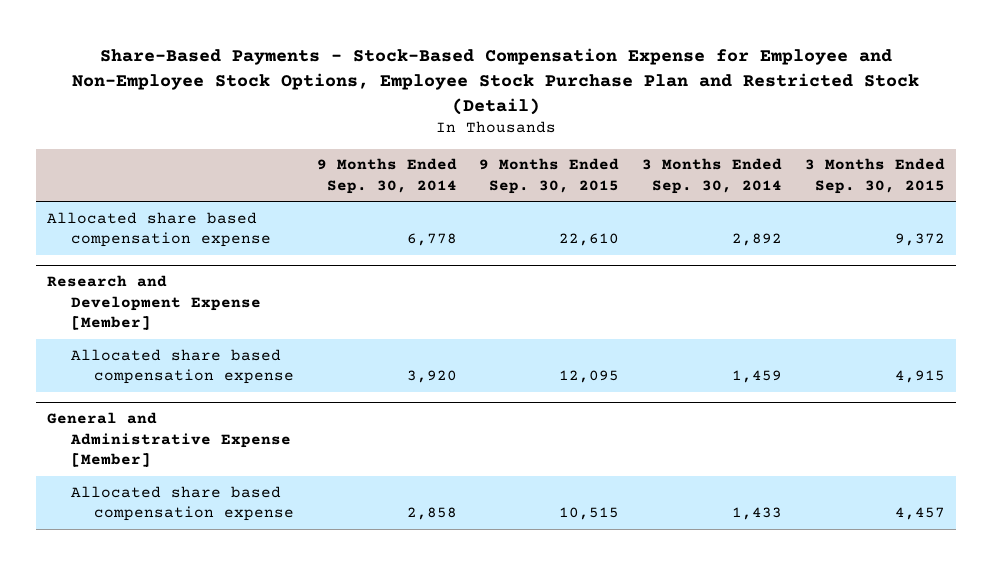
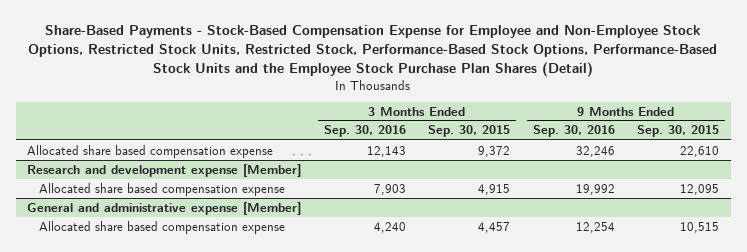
[71,47,919,115] Share-Based Payments - Stock-Based Compensation Expense for Employee and Non-Employee Stock Options, Employee Stock Purchase Plan and Restricted Stock (Detail) -> [28,24,718,77] Share-Based Payments - Stock-Based Compensation Expense for Employee and Non-Employee Stock Options, Restricted Stock Units, Restricted Stock, Performance-Based Stock Options, Performance-Based Stock Units and the Employee Stock Purchase Plan Shares (Detail)
[316,158,457,194] 9 Months Ended Sep. 30, 2014 -> none
[642,158,783,194] 3 Months Ended Sep. 30, 2014 -> none
none -> [323,125,406,138] Sep. 30, 2016
none -> [532,125,615,138] Sep. 30, 2016
[46,274,261,331] Research and Development Expense [Member] -> [27,163,302,177] Research and development expense [Member]
[46,411,291,468] General and Administrative Expense [Member] -> [27,201,302,215] General and administrative expense [Member]

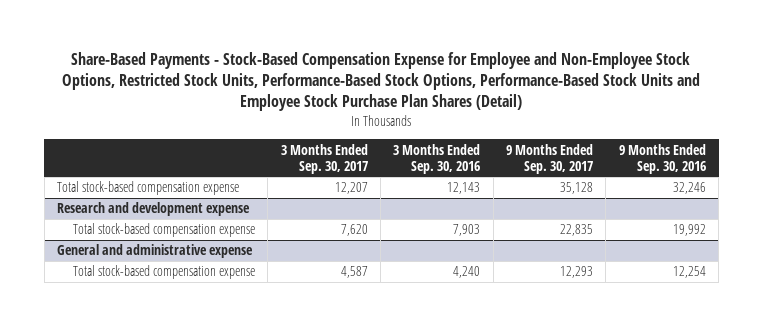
[28,24,718,77] Share-Based Payments - Stock-Based Compensation Expense for Employee and Non-Employee Stock Options, Restricted Stock Units, Restricted Stock, Performance-Based Stock Options, Performance-Based Stock Units and the Employee Stock Purchase Plan Shares (Detail) -> [62,52,701,112] Share-Based Payments - Stock-Based Compensation Expense for Employee and Non-Employee Stock Options, Restricted Stock Units, Performance-Based Stock Options, Performance-Based Stock Units and Employee Stock Purchase Plan Shares (Detail)
[428,125,511,138] Sep. 30, 2015 -> none
[637,125,720,138] Sep. 30, 2015 -> none
none -> [280,143,368,174] 3 Months Ended Sep. 30, 2017
none -> [506,143,594,174] 9 Months Ended Sep. 30, 2017
[27,144,274,158] Allocated share based compensation expense -> [56,181,239,196] Total stock-based compensation expense
[27,163,302,177] Research and development expense [Member] -> [56,202,250,217] Research and development expense
[39,182,286,196] Allocated share based compensation expense -> [72,223,255,238] Total stock-based compensation expense
[27,201,302,215] General and administrative expense [Member] -> [56,244,253,259] General and administrative expense
[39,220,286,234] Allocated share based compensation expense -> [72,265,255,280] Total stock-based compensation expense

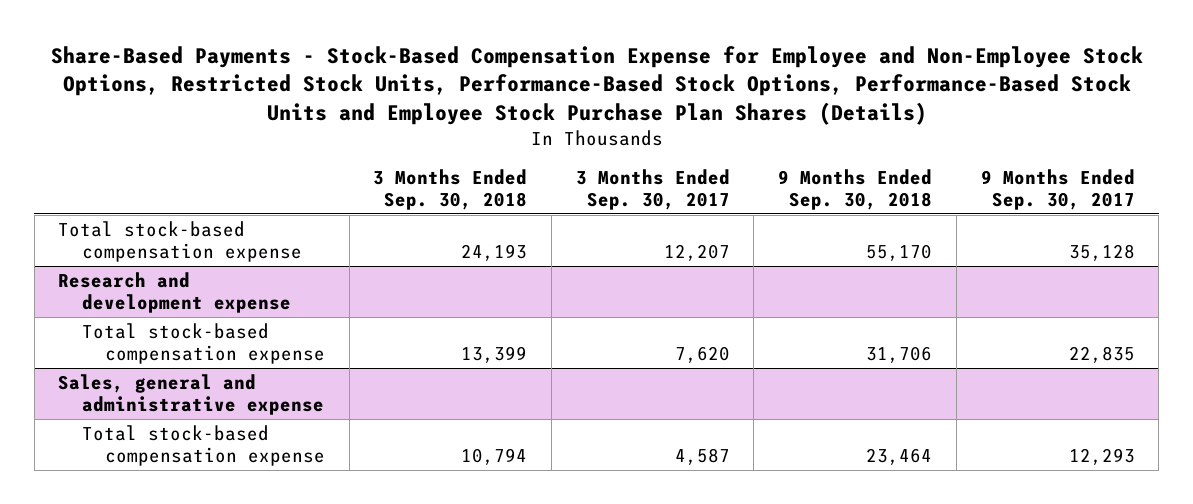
[62,52,701,112] Share-Based Payments - Stock-Based Compensation Expense for Employee and Non-Employee Stock Options, Restricted Stock Units, Performance-Based Stock Options, Performance-Based Stock Units and Employee Stock Purchase Plan Shares (Detail) -> [50,45,1143,125] Share-Based Payments - Stock-Based Compensation Expense for Employee and Non-Employee Stock Options, Restricted Stock Units, Performance-Based Stock Options, Performance-Based Stock Units and Employee Stock Purchase Plan Shares (Details)
[393,143,481,174] 3 Months Ended Sep. 30, 2016 -> none
[618,143,706,174] 9 Months Ended Sep. 30, 2016 -> none
none -> [373,169,528,210] 3 Months Ended Sep. 30, 2018
none -> [778,169,933,210] 9 Months Ended Sep. 30, 2018
[56,244,253,259] General and administrative expense -> [58,374,324,415] Sales, general and administrative expense

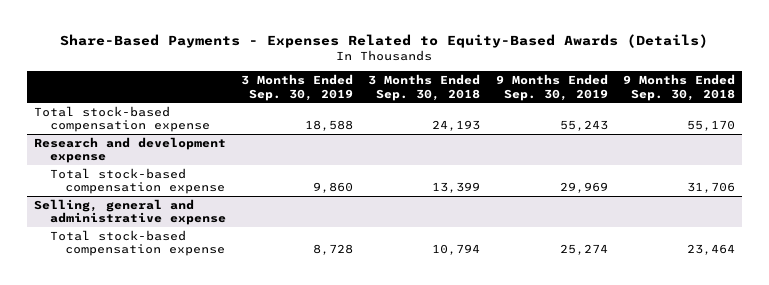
[50,45,1143,125] Share-Based Payments - Stock-Based Compensation Expense for Employee and Non-Employee Stock Options, Restricted Stock Units, Performance-Based Stock Options, Performance-Based Stock Units and Employee Stock Purchase Plan Shares (Details) -> [60,33,709,48] Share-Based Payments - Expenses Related to Equity-Based Awards (Details)
[575,169,730,210] 3 Months Ended Sep. 30, 2017 -> none
[980,169,1135,210] 9 Months Ended Sep. 30, 2017 -> none
none -> [241,74,354,101] 3 Months Ended Sep. 30, 2019
none -> [495,74,608,101] 9 Months Ended Sep. 30, 2019
[58,374,324,415] Sales, general and administrative expense -> [34,198,226,226] Selling, general and administrative expense

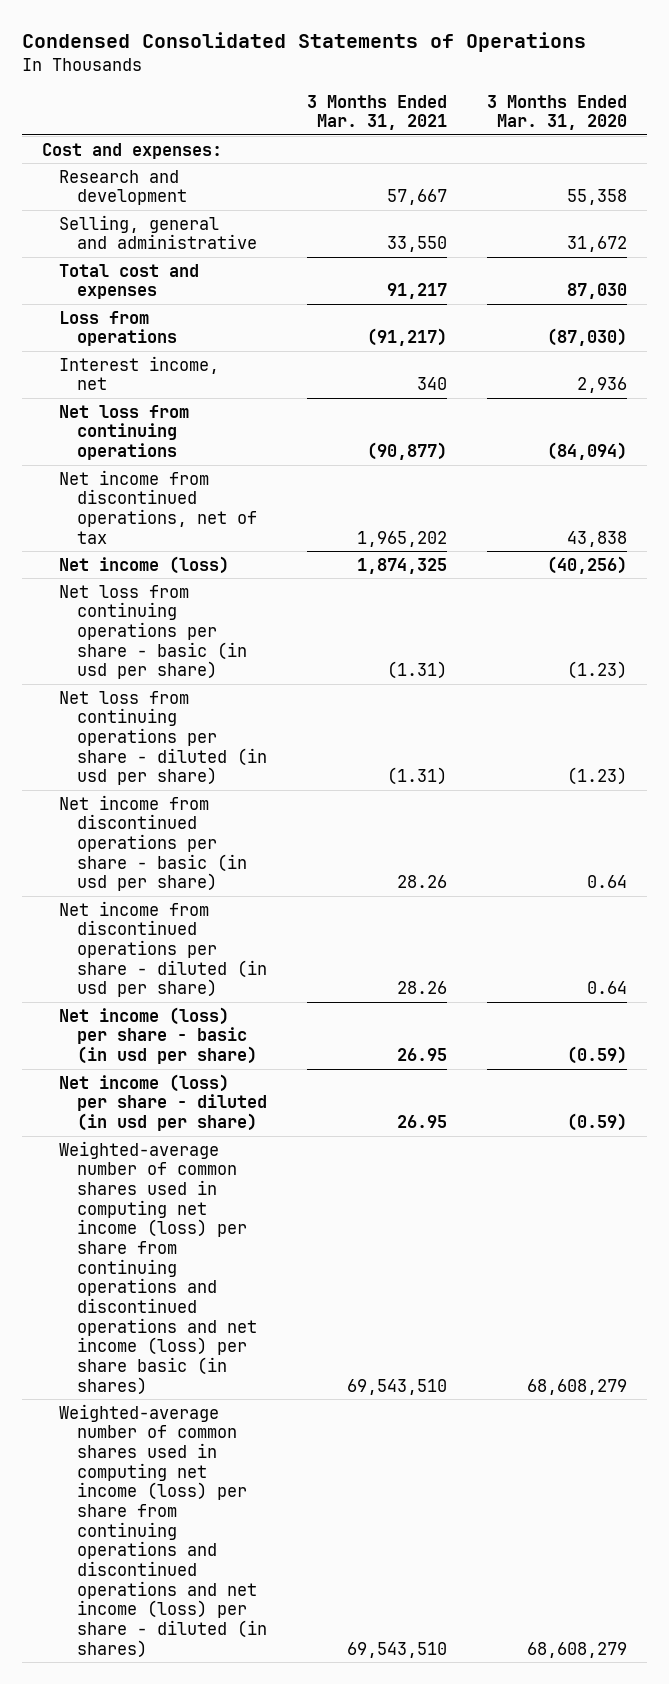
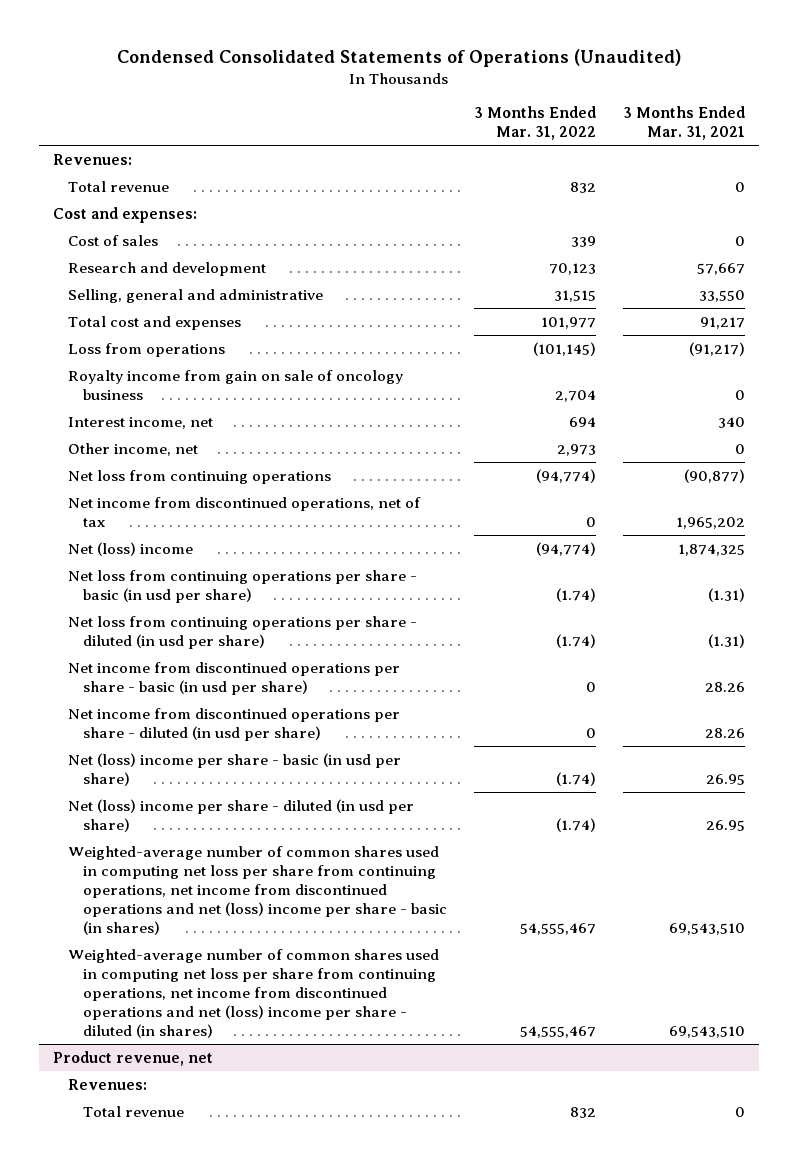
[21,32,586,53] Condensed Consolidated Statements of Operations -> [116,49,681,68] Condensed Consolidated Statements of Operations (Unaudited)
[486,94,627,131] 3 Months Ended Mar. 31, 2020 -> none
none -> [474,106,597,140] 3 Months Ended Mar. 31, 2022
none -> [52,153,132,165] Revenues:
none -> [68,180,170,192] Total revenue
none -> [68,234,159,246] Cost of sales
none -> [68,369,404,400] Royalty income from gain on sale of oncology business
none -> [68,442,199,456] Other income, net
[59,555,230,574] Net income (loss) -> [68,541,194,556] Net (loss) income
[59,1006,257,1065] Net income (loss) per share - basic (in usd per share) -> [68,752,402,786] Net (loss) income per share - basic (in usd per share)
[59,1073,267,1132] Net income (loss) per share - diluted (in usd per share) -> [68,798,415,832] Net (loss) income per share - diluted (in usd per share)
[59,1140,257,1395] Weighted-average number of common shares used in computing net income (loss) per share from continuing operations and discontinued operations and net income (loss) per share basic (in shares) -> [68,845,448,935] Weighted-average number of common shares used in computing net loss per share from continuing operations, net income from discontinued operations and net (loss) income per share - basic (in shares)
[59,1403,267,1658] Weighted-average number of common shares used in computing net income (loss) per share from continuing operations and discontinued operations and net income (loss) per share - diluted (in shares) -> [68,948,440,1038] Weighted-average number of common shares used in computing net loss per share from continuing operations, net income from discontinued operations and net (loss) income per share - diluted (in shares)
none -> [52,1050,213,1066] Product revenue, net
none -> [68,1078,148,1090] Revenues:
none -> [83,1105,185,1117] Total revenue

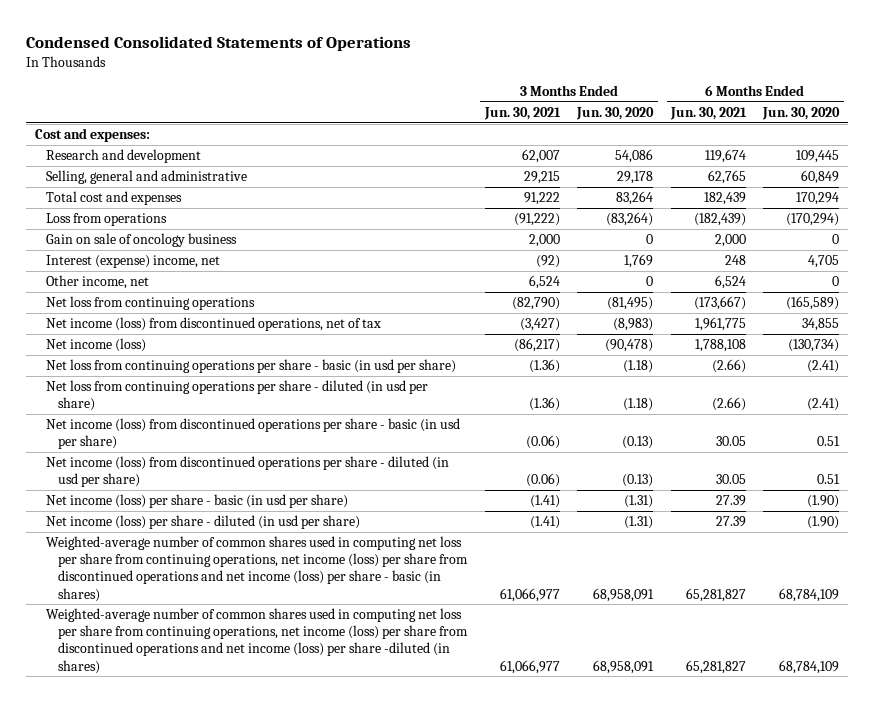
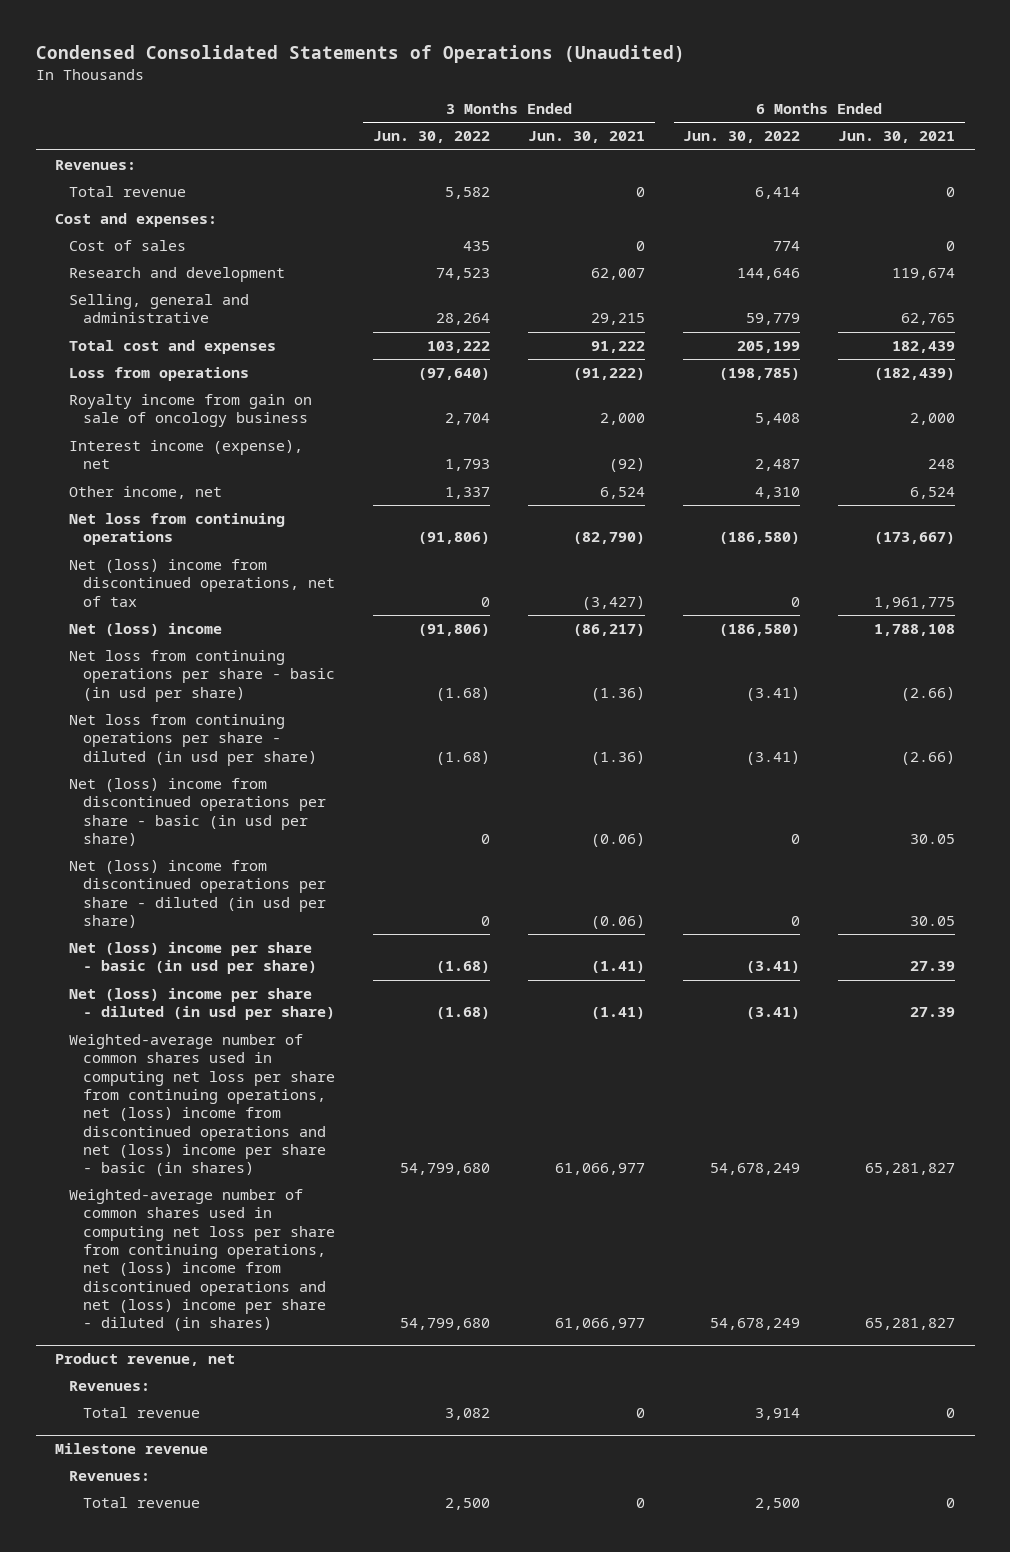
[25,35,411,51] Condensed Consolidated Statements of Operations -> [35,45,685,64] Condensed Consolidated Statements of Operations (Unaudited)
[576,106,655,120] Jun. 30, 2020 -> none
[762,106,841,120] Jun. 30, 2020 -> none
none -> [372,131,490,144] Jun. 30, 2022
none -> [683,131,801,144] Jun. 30, 2022
none -> [54,160,136,171] Revenues:
none -> [68,186,186,198] Total revenue
none -> [68,240,186,252] Cost of sales
[46,233,238,248] Gain on sale of oncology business -> [68,394,312,428] Royalty income from gain on sale of oncology business
[46,255,221,269] Interest (expense) income, net -> [68,440,303,470] Interest income (expense), net
[46,317,382,332] Net income (loss) from discontinued operations, net of tax -> [68,559,335,607] Net (loss) income from discontinued operations, net of tax
[46,338,147,353] Net income (loss) -> [68,623,222,637] Net (loss) income
[46,418,461,450] Net income (loss) from discontinued operations per share - basic (in usd per share) -> [68,778,326,847] Net (loss) income from discontinued operations per share - basic (in usd per share)
[46,456,450,488] Net income (loss) from discontinued operations per share - diluted (in usd per share) -> [68,860,326,929] Net (loss) income from discontinued operations per share - diluted (in usd per share)
[46,494,349,509] Net income (loss) per share - basic (in usd per share) -> [68,942,317,975] Net (loss) income per share - basic (in usd per share)
[46,515,361,530] Net income (loss) per share - diluted (in usd per share) -> [68,988,335,1021] Net (loss) income per share - diluted (in usd per share)
[46,536,469,602] Weighted-average number of common shares used in computing net loss per share from continuing operations, net income (loss) per share from discontinued operations and net income (loss) per share - basic (in shares) -> [68,1034,335,1177] Weighted-average number of common shares used in computing net loss per share from continuing operations, net (loss) income from discontinued operations and net (loss) income per share - basic (in shares)
[46,608,469,674] Weighted-average number of common shares used in computing net loss per share from continuing operations, net income (loss) per share from discontinued operations and net income (loss) per share -diluted (in shares) -> [68,1189,335,1332] Weighted-average number of common shares used in computing net loss per share from continuing operations, net (loss) income from discontinued operations and net (loss) income per share - diluted (in shares)
none -> [54,1353,235,1367] Product revenue, net
none -> [68,1381,150,1392] Revenues:
none -> [82,1407,200,1419] Total revenue
none -> [54,1443,208,1455] Milestone revenue
none -> [68,1471,150,1482] Revenues:
none -> [82,1497,200,1509] Total revenue

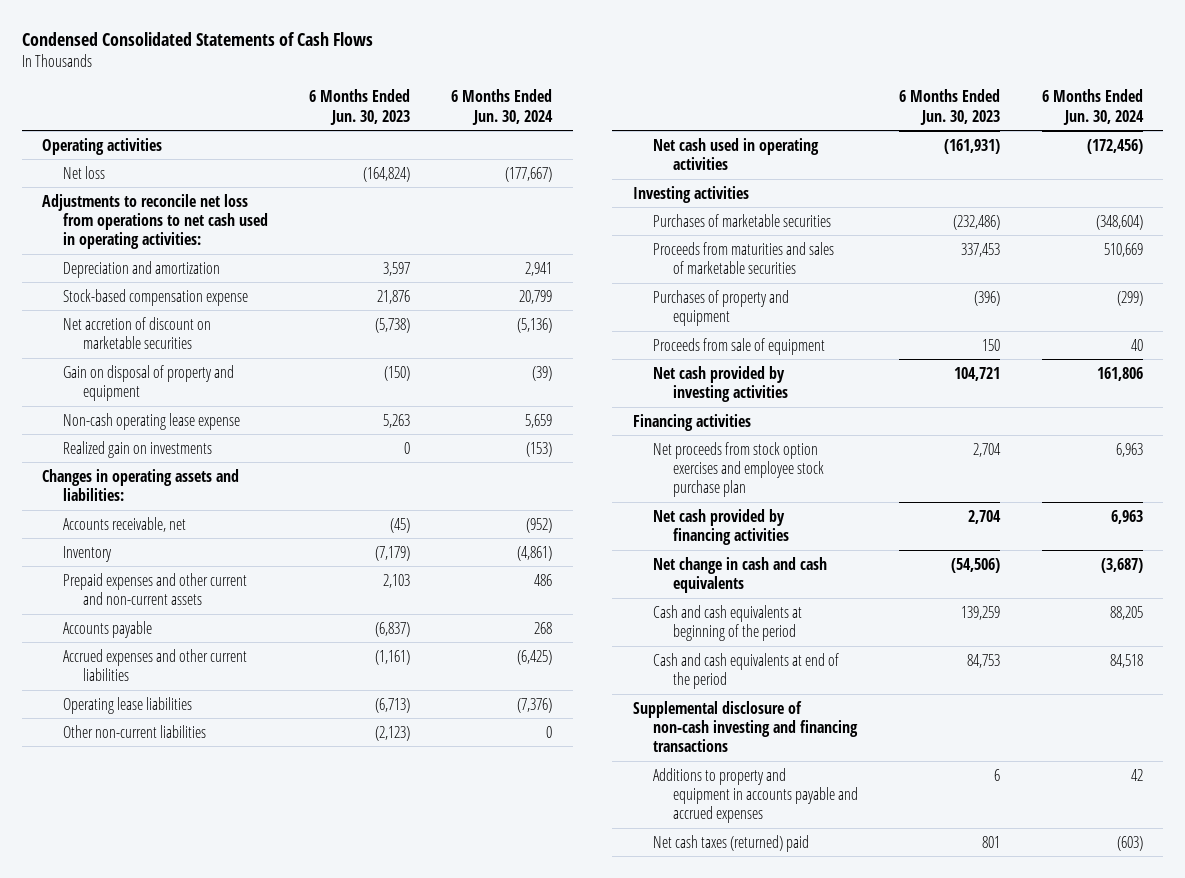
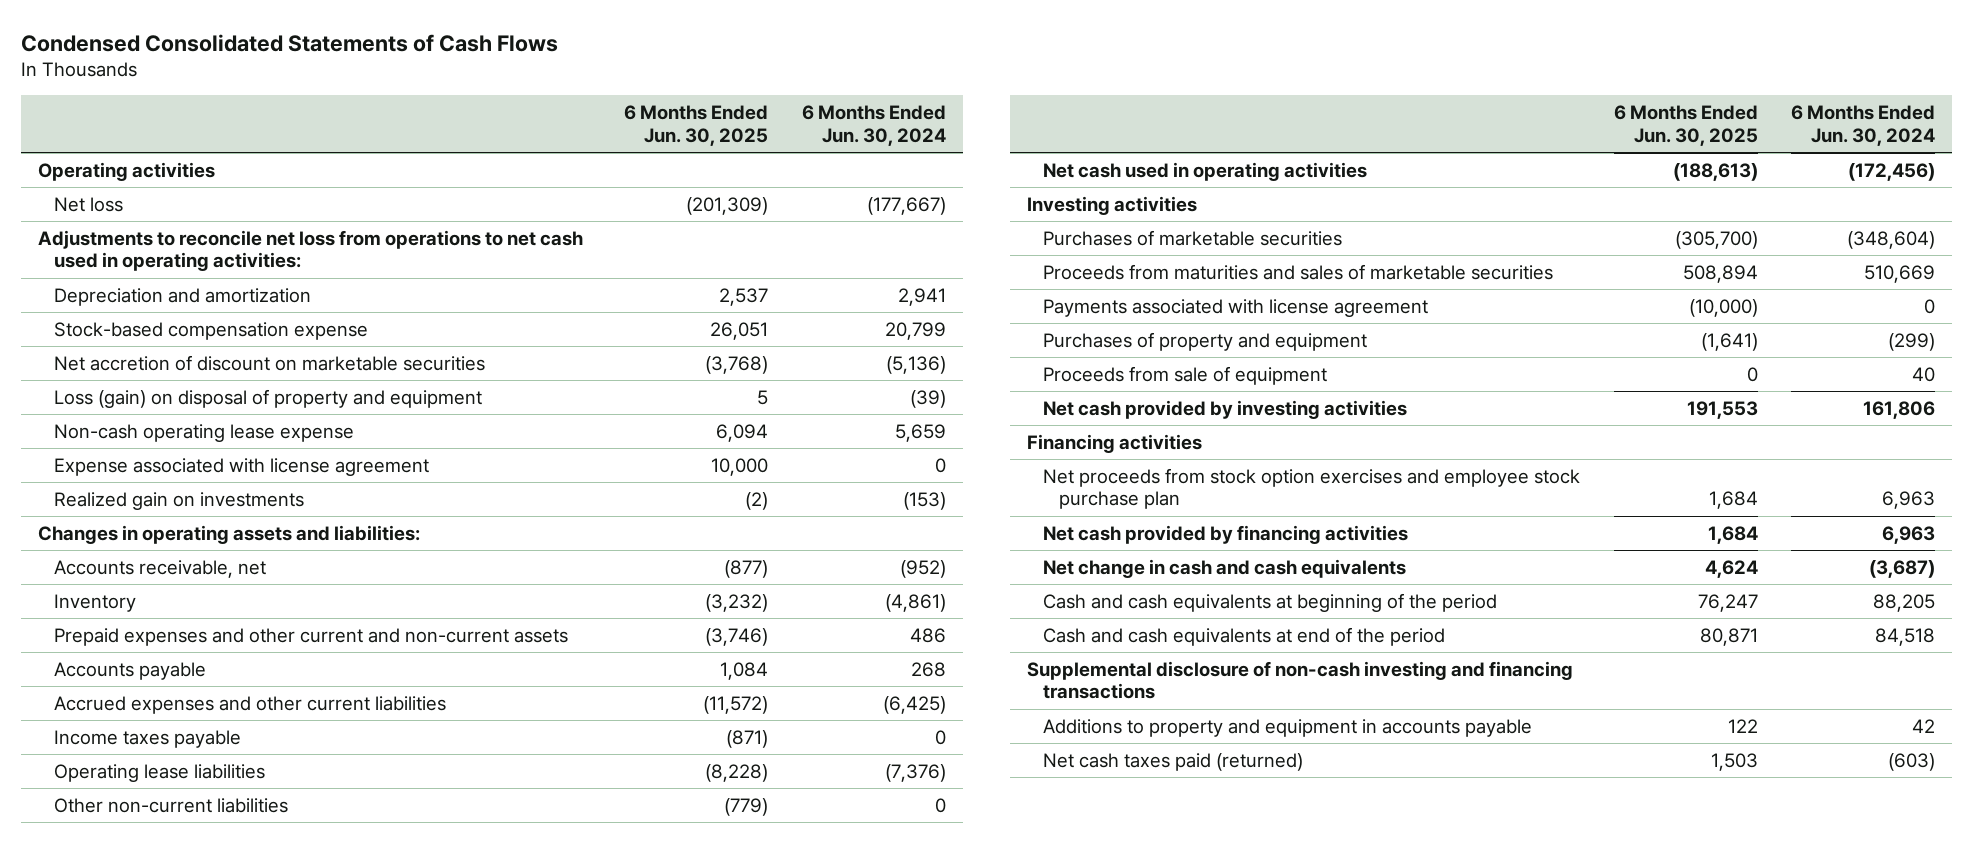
[309,89,411,125] 6 Months Ended Jun. 30, 2023 -> none
none -> [624,105,769,146] 6 Months Ended Jun. 30, 2025
[62,364,234,401] Gain on disposal of property and equipment -> [53,388,482,408] Loss (gain) on disposal of property and equipment
none -> [53,457,429,476] Expense associated with license agreement
none -> [53,729,241,748] Income taxes payable
none -> [1043,298,1429,317] Payments associated with license agreement
[652,767,859,824] Additions to property and equipment in accounts payable and accrued expenses -> [1043,718,1533,737] Additions to property and equipment in accounts payable
[652,834,809,852] Net cash taxes (returned) paid -> [1043,752,1304,771] Net cash taxes paid (returned)

